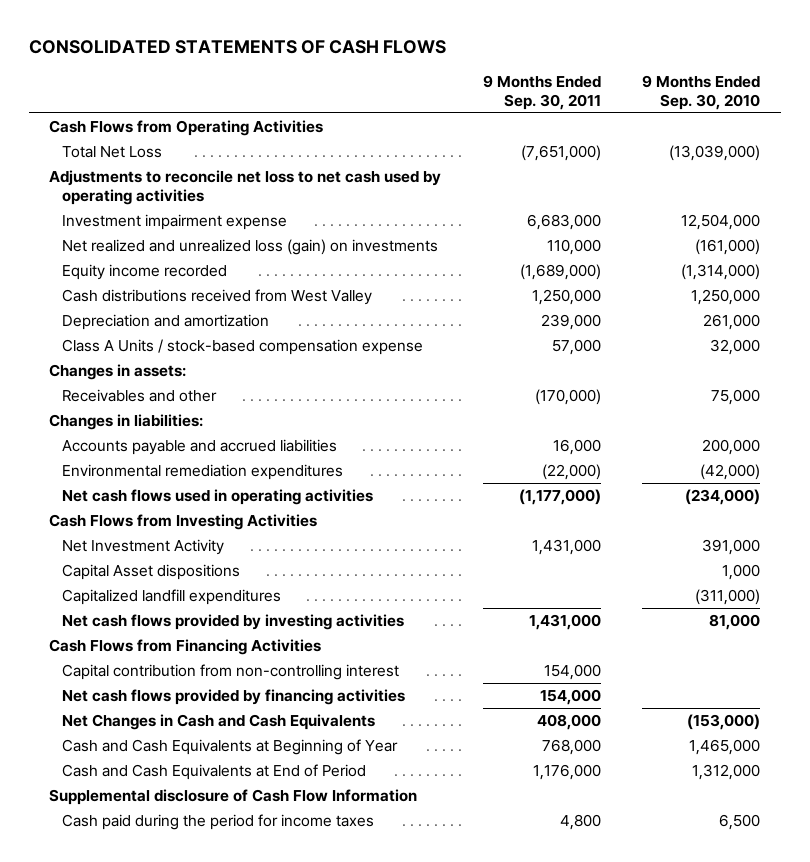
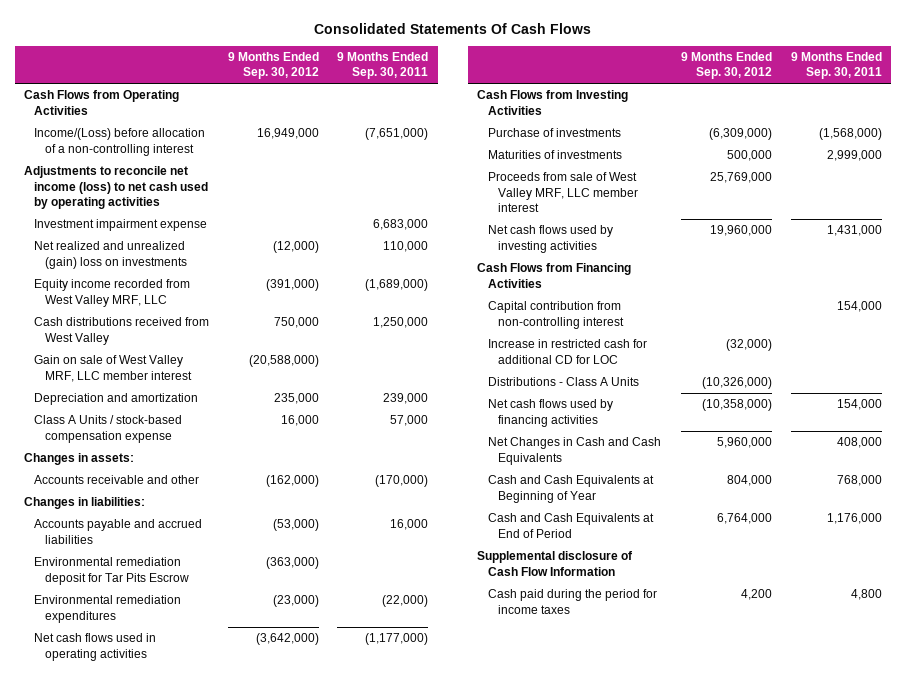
[28,40,446,55] CONSOLIDATED STATEMENTS OF CASH FLOWS -> [313,22,591,34] Consolidated Statements Of Cash Flows
[642,74,761,110] 9 Months Ended Sep. 30, 2010 -> none
none -> [227,52,319,80] 9 Months Ended Sep. 30, 2012
[62,145,163,158] Total Net Loss -> [34,128,206,156] Income/(Loss) before allocation of a non-controlling interest
[49,169,442,205] Adjustments to reconcile net loss to net cash used by operating activities -> [24,166,209,210] Adjustments to reconcile net income (loss) to net cash used by operating activities
[62,238,439,255] Net realized and unrealized loss (gain) on investments -> [34,241,187,269] Net realized and unrealized (gain) loss on investments
[62,263,228,280] Equity income recorded -> [34,279,191,307] Equity income recorded from West Valley MRF, LLC
none -> [34,355,192,382] Gain on sale of West Valley MRF, LLC member interest
[62,388,218,402] Receivables and other -> [34,475,200,485] Accounts receivable and other
none -> [34,557,189,585] Environmental remediation deposit for Tar Pits Escrow
[62,538,225,555] Net Investment Activity -> none
[62,563,241,580] Capital Asset dispositions -> none
[62,588,282,605] Capitalized landfill expenditures -> none
none -> [487,128,621,138] Purchase of investments
none -> [487,150,622,160] Maturities of investments
none -> [487,172,638,213] Proceeds from sale of West Valley MRF, LLC member interest
[62,613,405,630] Net cash flows provided by investing activities -> [487,225,613,253] Net cash flows used by investing activities
none -> [487,339,647,364] Increase in restricted cash for additional CD for LOC
none -> [487,377,639,387] Distributions - Class A Units
[62,688,406,705] Net cash flows provided by financing activities -> [487,399,613,427] Net cash flows used by financing activities

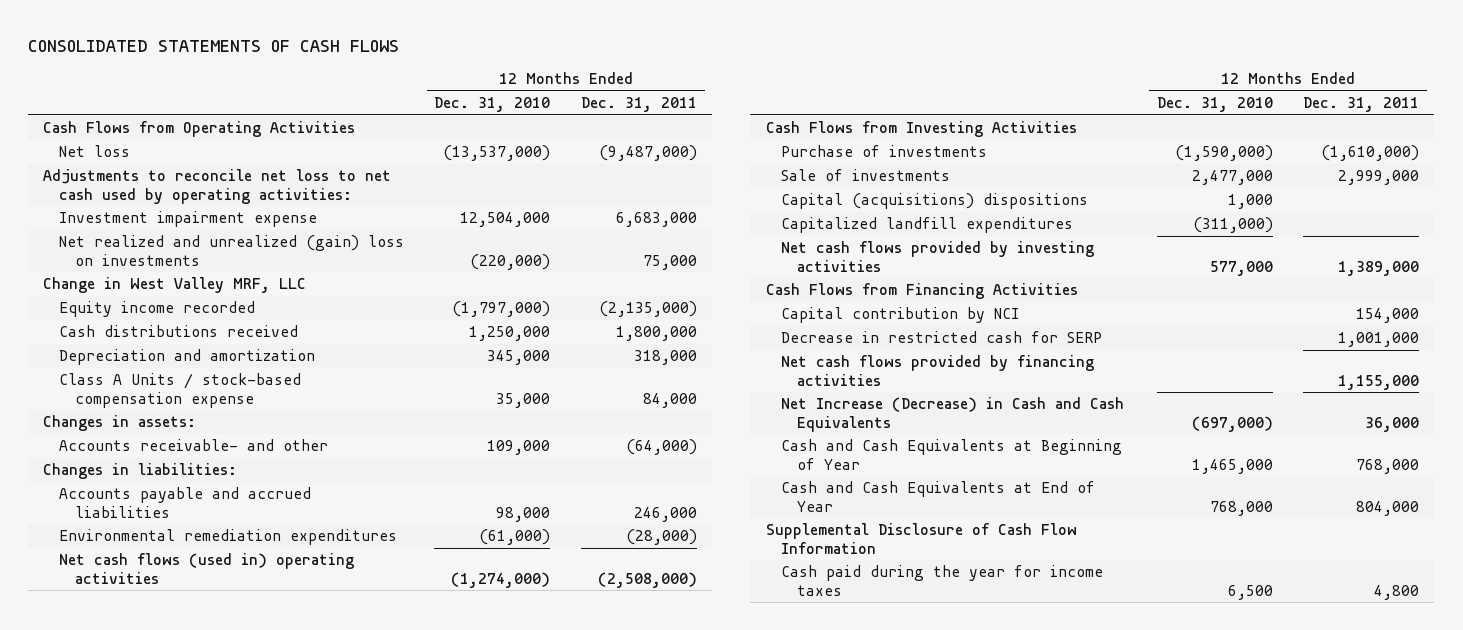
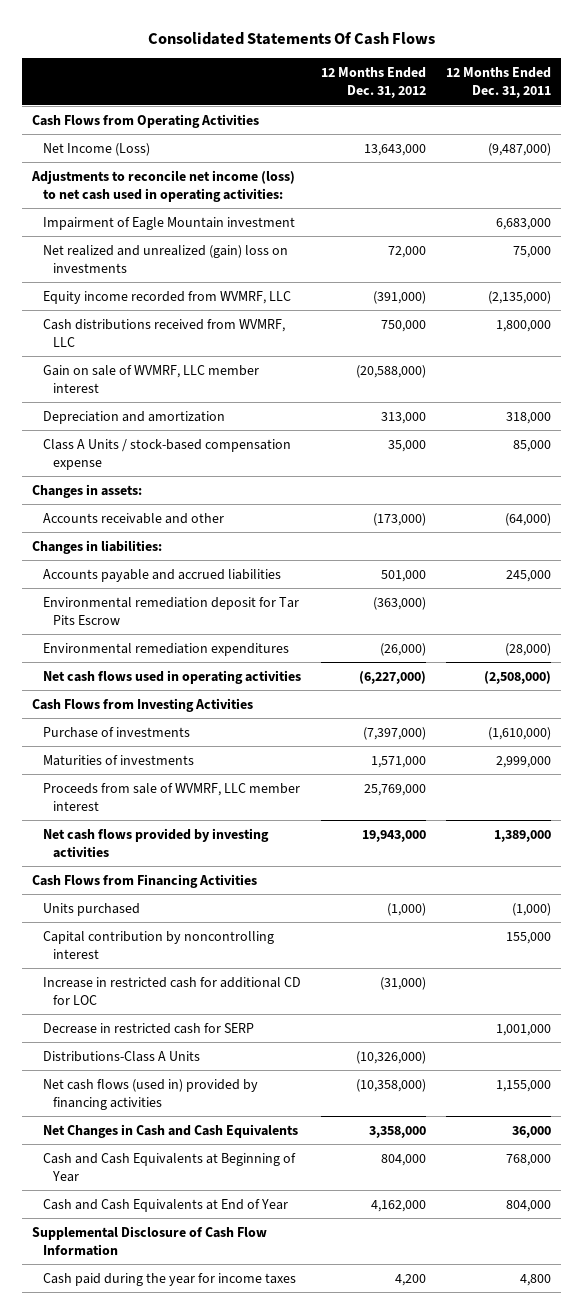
[28,39,400,52] CONSOLIDATED STATEMENTS OF CASH FLOWS -> [147,32,435,46] Consolidated Statements Of Cash Flows
[434,97,551,113] Dec. 31, 2010 -> none
none -> [320,66,426,99] 12 Months Ended Dec. 31, 2012
[58,145,130,158] Net loss -> [42,142,150,156] Net Income (Loss)
[43,169,392,204] Adjustments to reconcile net loss to net cash used by operating activities: -> [31,169,296,202] Adjustments to reconcile net income (loss) to net cash used in operating activities:
[58,211,317,228] Investment impairment expense -> [42,216,295,230] Impairment of Eagle Mountain investment
[43,277,307,294] Change in West Valley MRF, LLC -> none
[58,301,255,318] Equity income recorded -> [42,290,291,304] Equity income recorded from WVMRF, LLC
[58,325,298,338] Cash distributions received -> [42,318,285,347] Cash distributions received from WVMRF, LLC
none -> [42,364,259,393] Gain on sale of WVMRF, LLC member interest
[642,392,697,408] 84,000 -> [513,439,552,452] 85,000
[58,439,328,452] Accounts receivable- and other -> [42,512,224,524] Accounts receivable and other
[633,506,697,522] 246,000 -> [506,569,552,582] 245,000
none -> [42,596,299,625] Environmental remediation deposit for Tar Pits Escrow
[58,553,354,584] Net cash flows (used in) operating activities -> [42,669,301,684] Net cash flows used in operating activities
[781,193,1089,210] Capital (acquisitions) dispositions -> none
[781,217,1074,234] Capitalized landfill expenditures -> none
[781,169,951,182] Sale of investments -> [42,754,194,766] Maturities of investments
none -> [42,782,300,811] Proceeds from sale of WVMRF, LLC member interest
none -> [42,902,140,916] Units purchased
[781,307,1020,324] Capital contribution by NCI -> [42,930,274,959] Capital contribution by noncontrolling interest
[1356,308,1420,324] 154,000 -> [506,931,552,944] 155,000
none -> [42,976,301,1005] Increase in restricted cash for additional CD for LOC
none -> [42,1050,200,1062] Distributions-Class A Units
[781,355,1095,386] Net cash flows provided by financing activities -> [42,1078,258,1110] Net cash flows (used in) provided by financing activities
[781,397,1125,432] Net Increase (Decrease) in Cash and Cash Equivalents -> [42,1123,298,1138] Net Changes in Cash and Cash Equivalents

